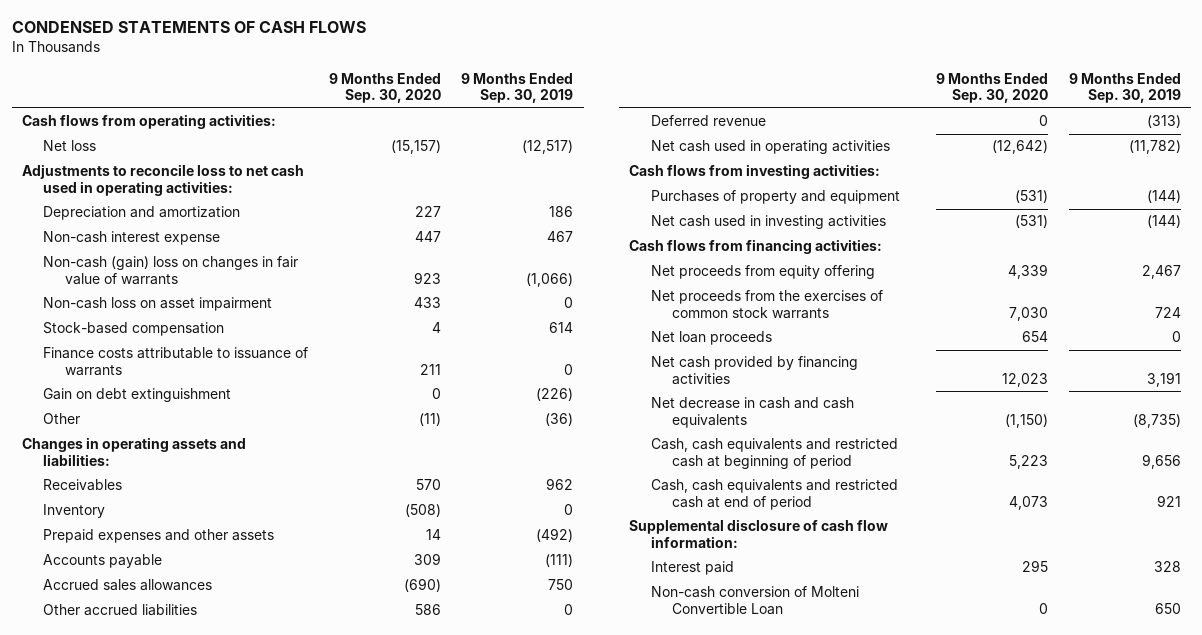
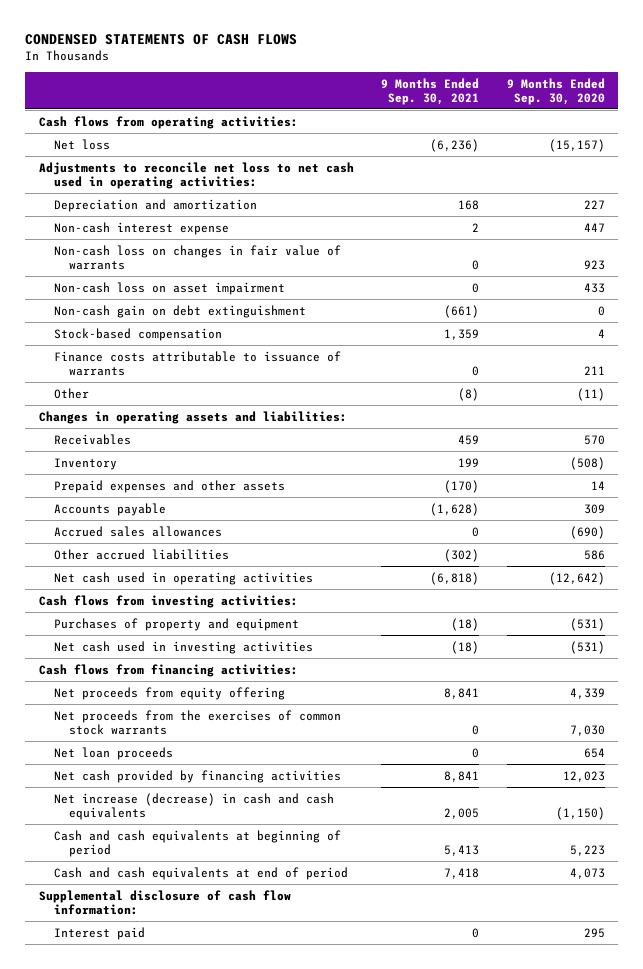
[461,72,574,104] 9 Months Ended Sep. 30, 2019 -> none
none -> [381,77,480,105] 9 Months Ended Sep. 30, 2021
[21,164,304,197] Adjustments to reconcile loss to net cash used in operating activities: -> [38,161,354,189] Adjustments to reconcile net loss to net cash used in operating activities:
[43,256,299,286] Non-cash (gain) loss on changes in fair value of warrants -> [54,244,342,270] Non-cash loss on changes in fair value of warrants
none -> [54,304,307,318] Non-cash gain on debt extinguishment
[43,388,232,403] Gain on debt extinguishment -> none
[650,115,766,127] Deferred revenue -> none
[650,397,854,429] Net decrease in cash and cash equivalents -> [54,792,335,820] Net increase (decrease) in cash and cash equivalents
[650,438,898,470] Cash, cash equivalents and restricted cash at beginning of period -> [54,829,342,857] Cash and cash equivalents at beginning of period
[650,479,898,511] Cash, cash equivalents and restricted cash at end of period -> [54,866,349,880] Cash and cash equivalents at end of period
[650,586,859,616] Non-cash conversion of Molteni Convertible Loan -> none

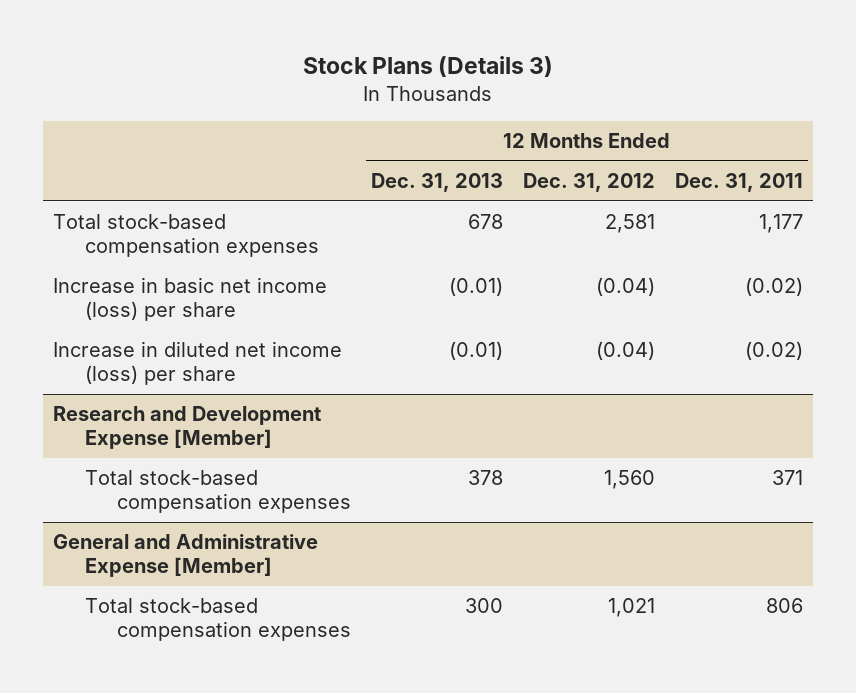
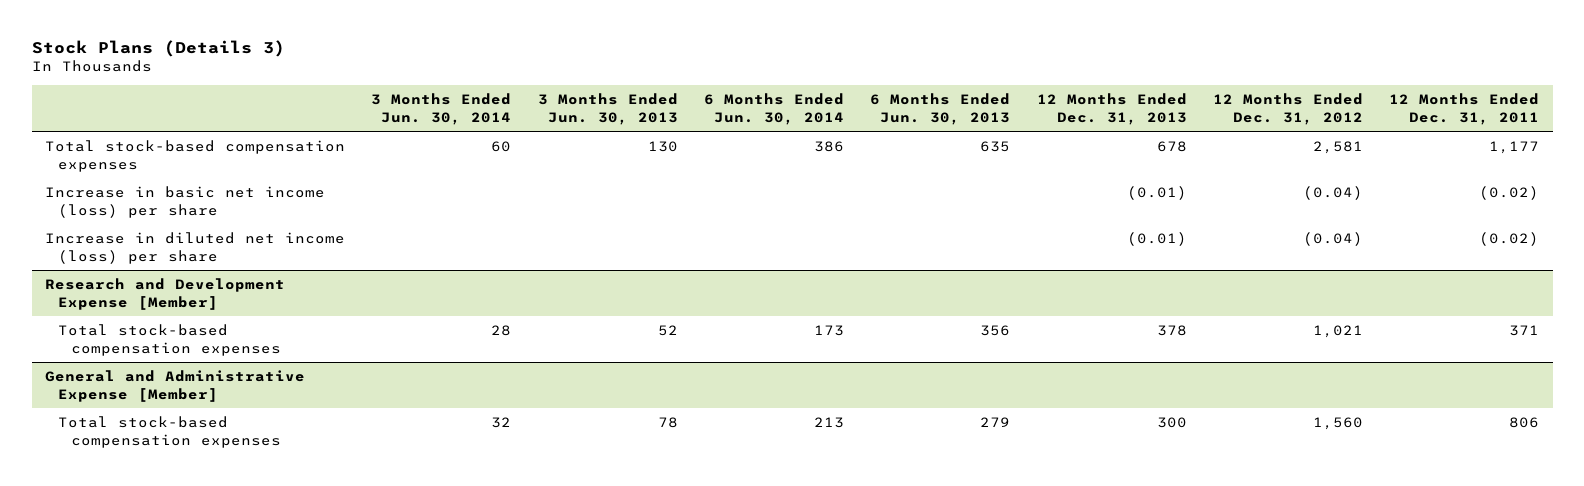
none -> [371,92,512,125] 3 Months Ended Jun. 30, 2014
none -> [537,92,678,125] 3 Months Ended Jun. 30, 2013
none -> [703,92,844,125] 6 Months Ended Jun. 30, 2014
none -> [870,92,1011,125] 6 Months Ended Jun. 30, 2013
[604,470,656,490] 1,560 -> [1313,324,1364,338] 1,021
[608,598,656,618] 1,021 -> [1313,416,1364,430] 1,560

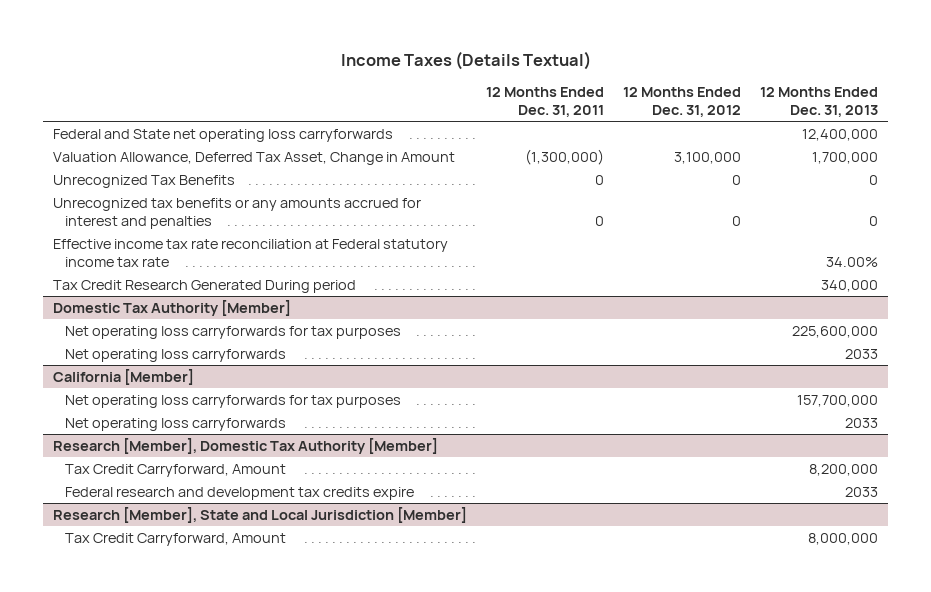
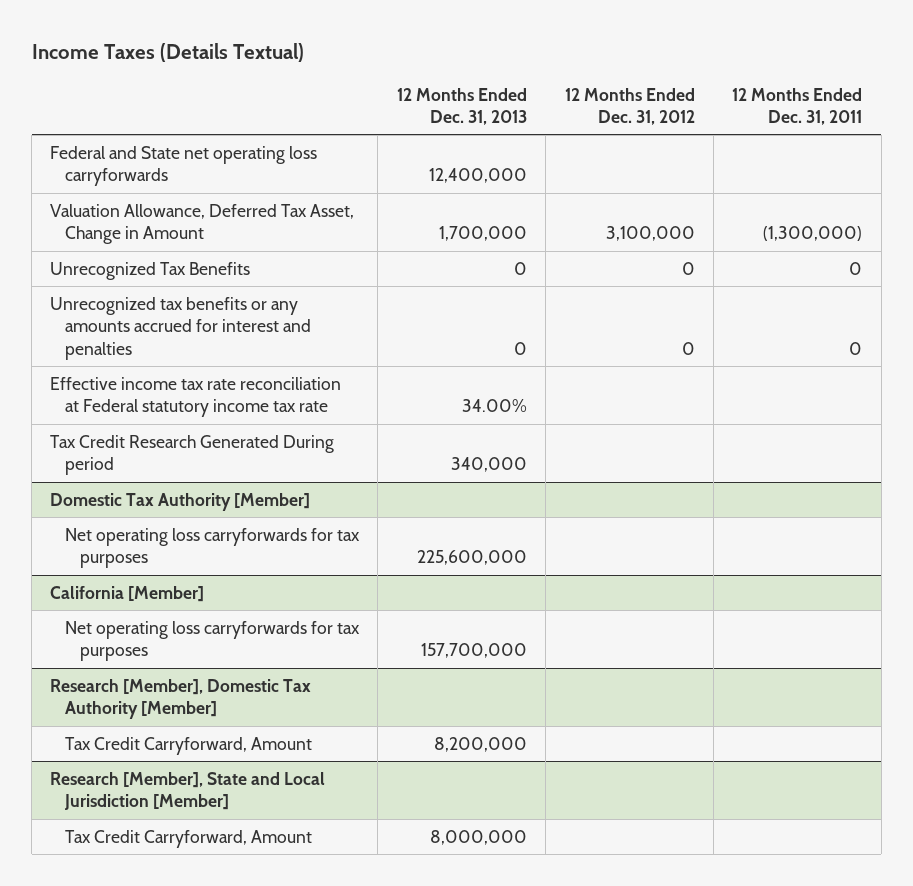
[65,348,287,362] Net operating loss carryforwards -> none
[65,417,287,431] Net operating loss carryforwards -> none
[65,486,415,500] Federal research and development tax credits expire -> none

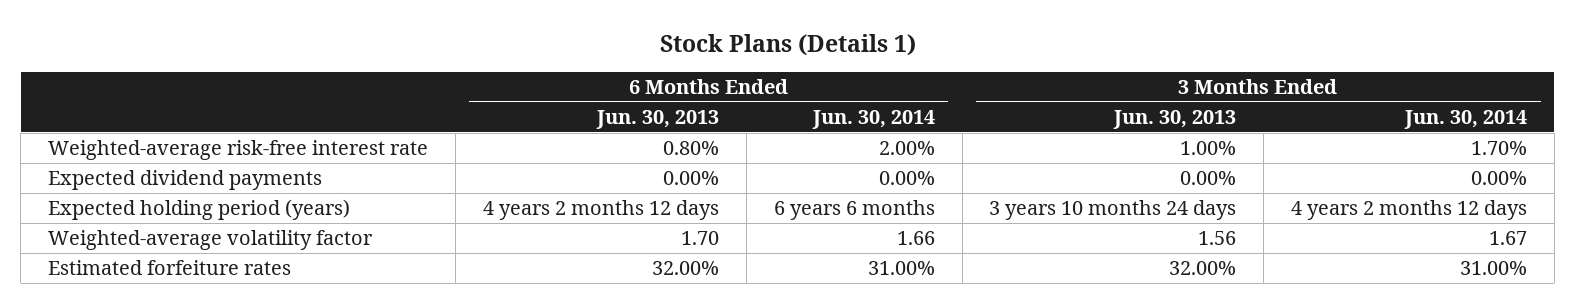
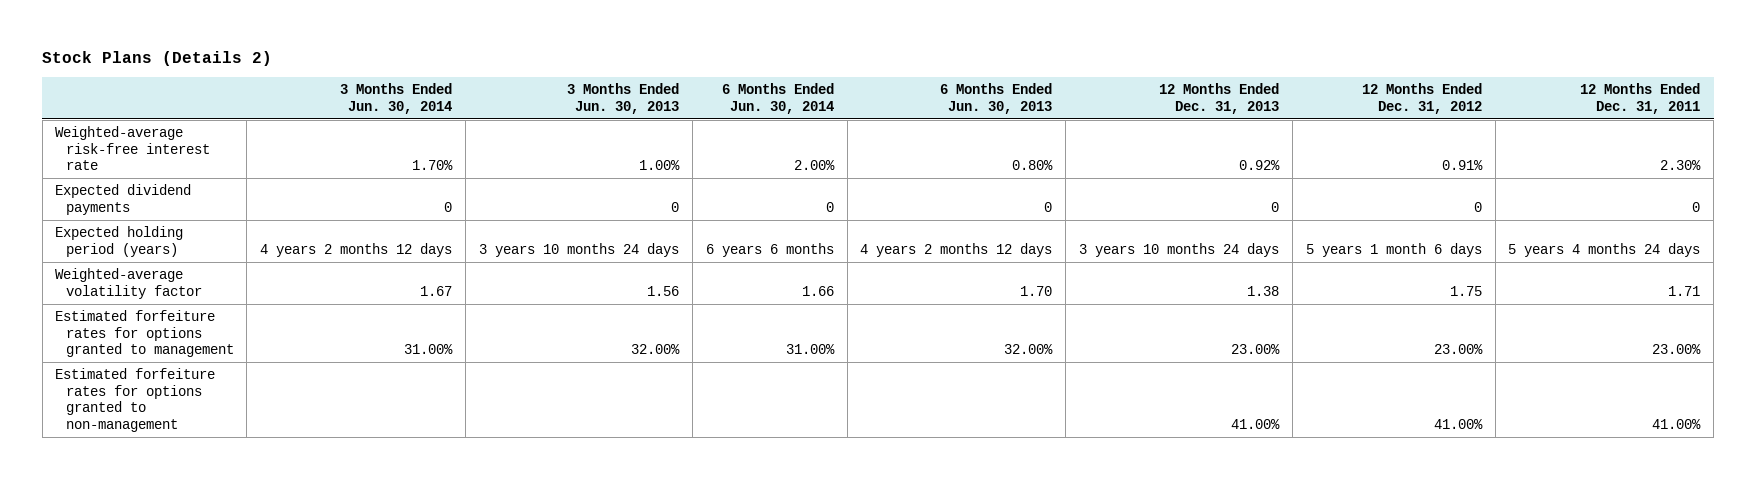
[659,33,916,56] Stock Plans (Details 1) -> [42,51,273,67] Stock Plans (Details 2)
none -> [1159,83,1280,114] 12 Months Ended Dec. 31, 2013
none -> [1361,83,1482,114] 12 Months Ended Dec. 31, 2012
none -> [1580,83,1701,114] 12 Months Ended Dec. 31, 2011
[662,171,719,186] 0.00% -> [1044,201,1053,212] 0
[878,171,935,186] 0.00% -> [825,201,834,212] 0
[1180,171,1237,186] 0.00% -> [671,201,680,212] 0
[1471,171,1528,186] 0.00% -> [444,201,453,212] 0
[48,260,292,276] Estimated forfeiture rates -> [55,310,234,358] Estimated forfeiture rates for options granted to management
none -> [55,368,216,432] Estimated forfeiture rates for options granted to non-management

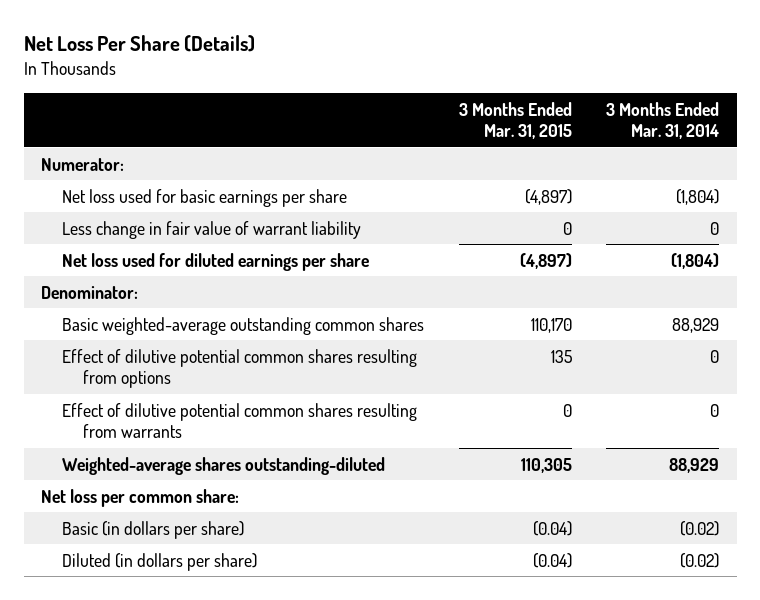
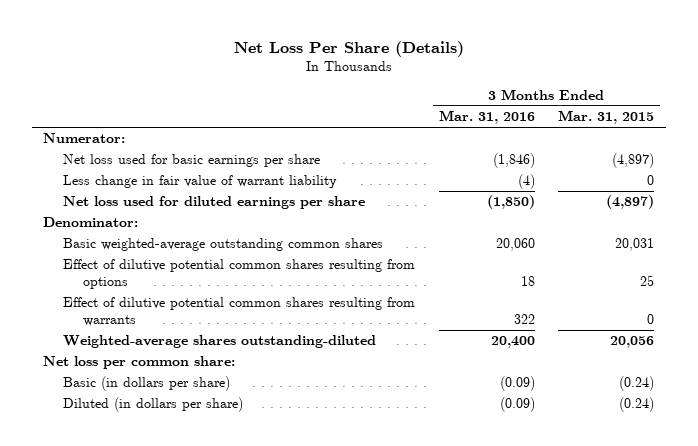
[606,101,720,140] 3 Months Ended Mar. 31, 2014 -> none
none -> [438,110,535,125] Mar. 31, 2016
[530,317,572,333] 110,170 -> [615,238,655,252] 20,031
[550,349,572,363] 135 -> [640,274,655,286] 25
[520,457,572,473] 110,305 -> [610,336,655,349] 20,056
[532,520,572,536] (0.04) -> [619,376,655,392] (0.24)
[532,552,572,568] (0.04) -> [619,397,655,413] (0.24)

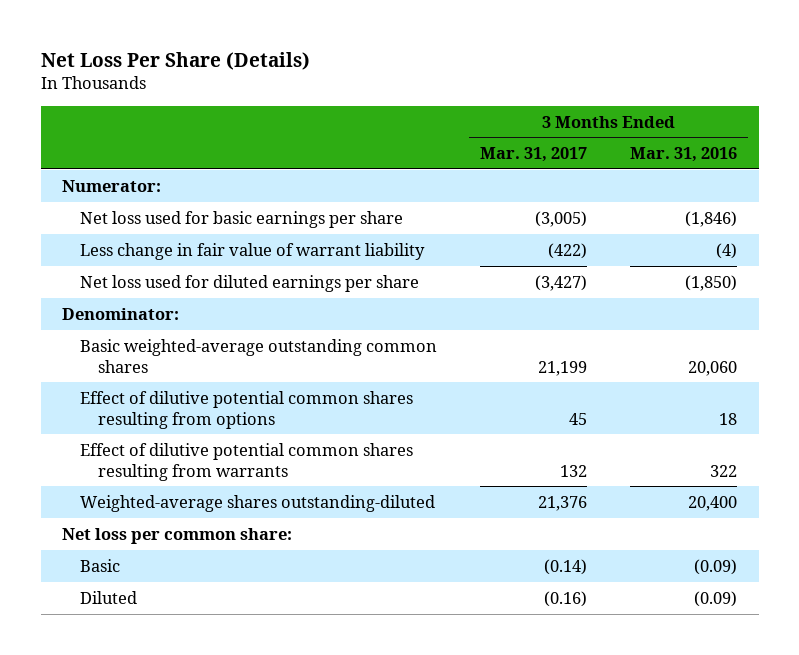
[558,110,655,125] Mar. 31, 2015 -> none
none -> [480,147,588,163] Mar. 31, 2017
[63,376,231,392] Basic (in dollars per share) -> [79,558,120,572] Basic
[63,397,244,413] Diluted (in dollars per share) -> [79,590,137,604] Diluted

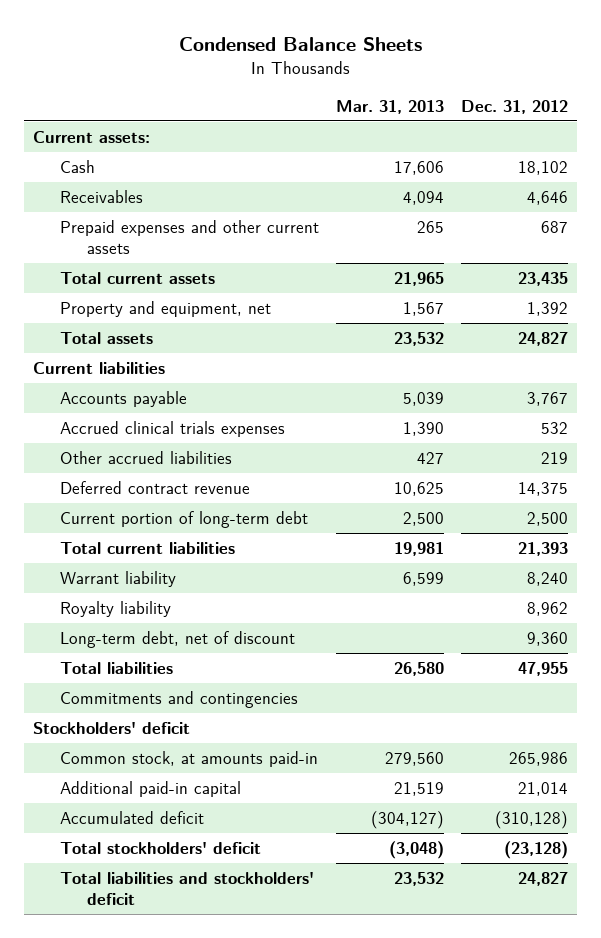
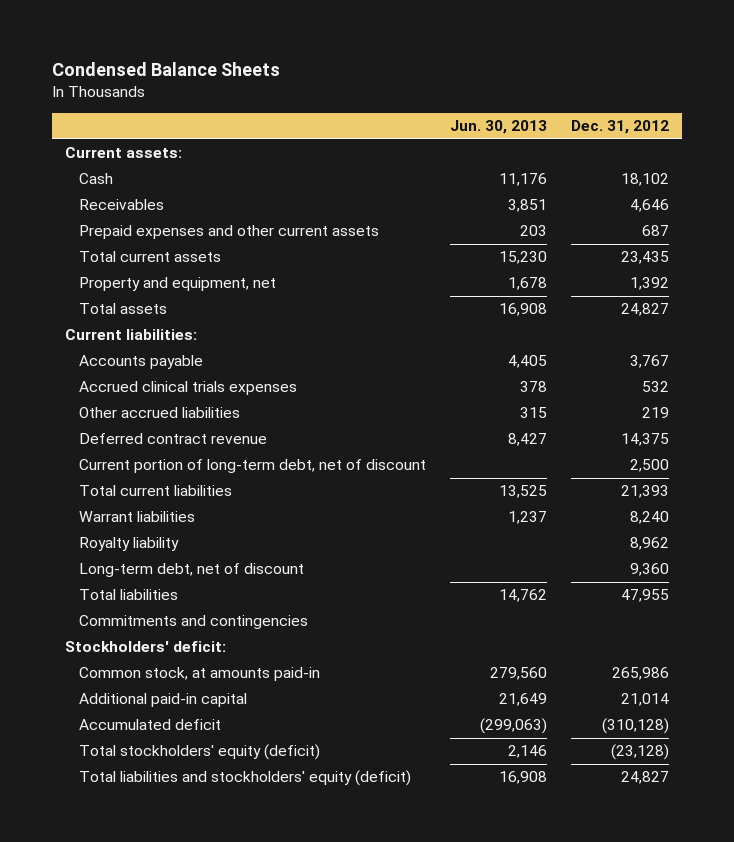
[336,99,445,114] Mar. 31, 2013 -> none
none -> [450,120,548,135] Jun. 30, 2013
[32,361,165,374] Current liabilities -> [64,329,197,341] Current liabilities:
[59,510,308,528] Current portion of long-term debt -> [78,459,426,474] Current portion of long-term debt, net of discount
[59,570,176,587] Warrant liability -> [78,511,195,523] Warrant liabilities
[32,721,190,734] Stockholders' deficit -> [64,641,226,653] Stockholders' deficit:
[59,841,261,854] Total stockholders' deficit -> [78,744,320,761] Total stockholders' equity (deficit)
[59,871,314,906] Total liabilities and stockholders' deficit -> [78,770,411,787] Total liabilities and stockholders' equity (deficit)

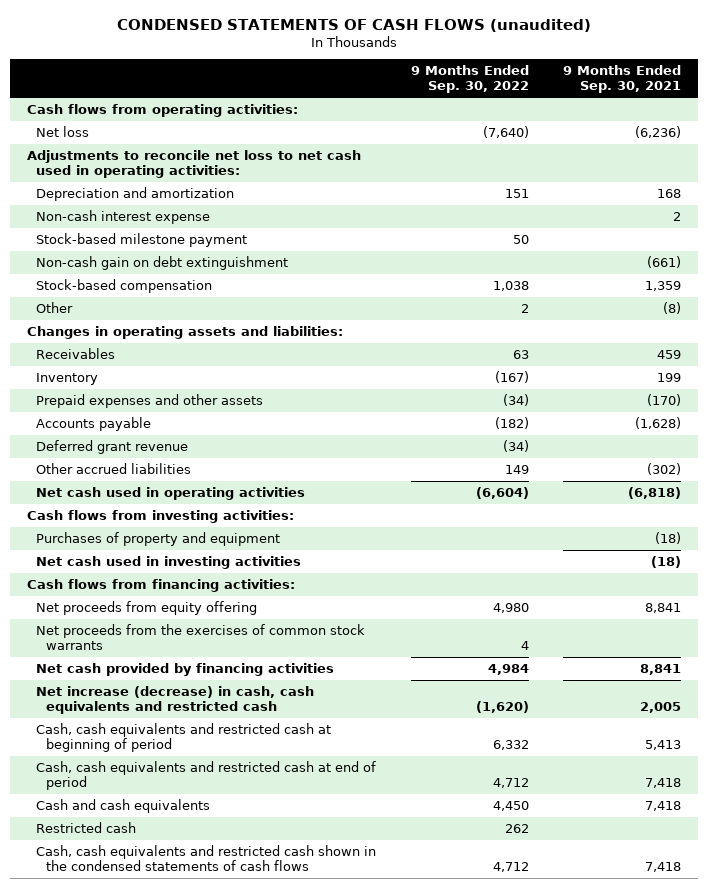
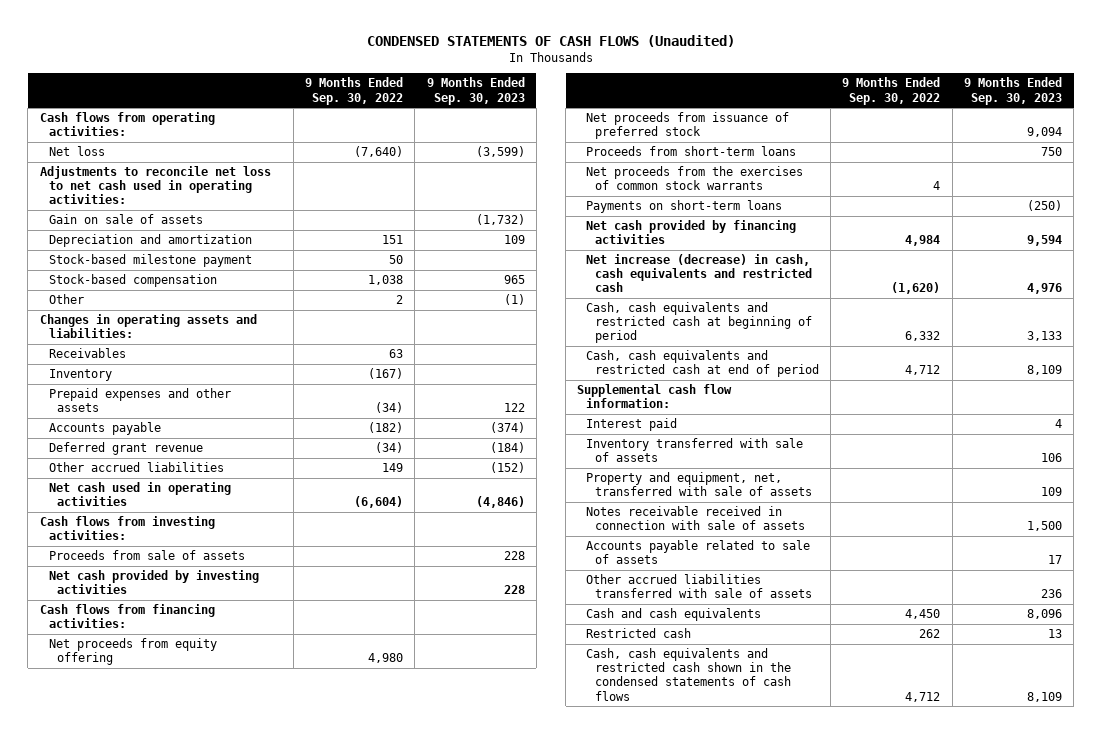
[117,18,592,32] CONDENSED STATEMENTS OF CASH FLOWS (unaudited) -> [366,35,735,48] CONDENSED STATEMENTS OF CASH FLOWS (Unaudited)
[563,65,682,94] 9 Months Ended Sep. 30, 2021 -> none
none -> [426,77,525,105] 9 Months Ended Sep. 30, 2023
none -> [48,214,203,225] Gain on sale of assets
[36,210,211,225] Non-cash interest expense -> none
[36,256,289,271] Non-cash gain on debt extinguishment -> none
[36,532,281,547] Purchases of property and equipment -> none
none -> [48,550,245,561] Proceeds from sale of assets
[36,556,302,570] Net cash used in investing activities -> [48,570,259,595] Net cash provided by investing activities
none -> [586,112,790,140] Net proceeds from issuance of preferred stock
none -> [586,146,797,157] Proceeds from short-term loans
none -> [586,200,783,214] Payments on short-term loans
none -> [577,384,733,409] Supplemental cash flow information:
none -> [586,418,678,432] Interest paid
none -> [586,438,804,463] Inventory transferred with sale of assets
none -> [586,472,812,497] Property and equipment, net, transferred with sale of assets
none -> [586,506,805,531] Notes receivable received in connection with sale of assets
none -> [586,540,811,565] Accounts payable related to sale of assets
none -> [586,574,812,599] Other accrued liabilities transferred with sale of assets

